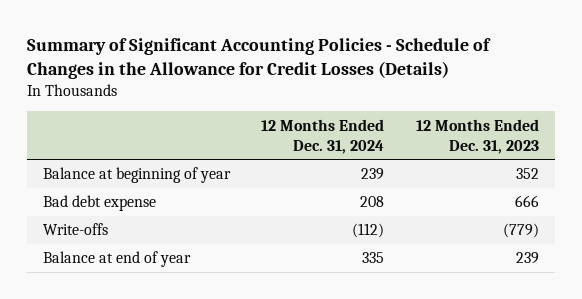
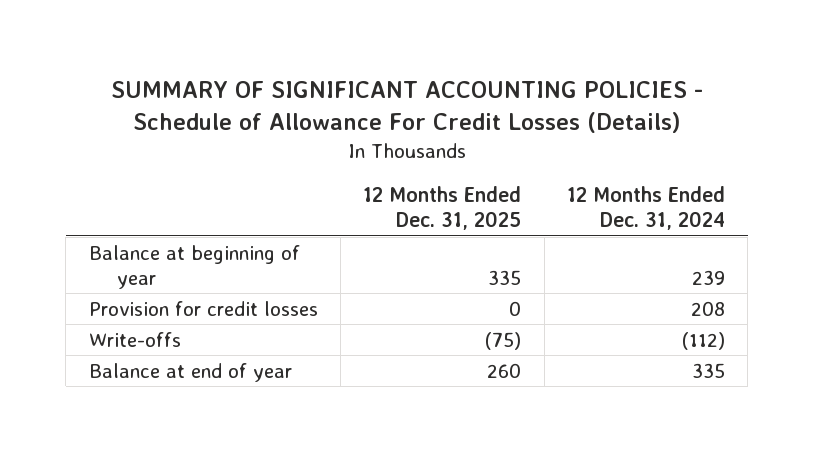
[26,38,491,80] Summary of Significant Accounting Policies - Schedule of Changes in the Allowance for Credit Losses (Details) -> [110,80,703,134] SUMMARY OF SIGNIFICANT ACCOUNTING POLICIES - Schedule of Allowance For Credit Losses (Details)
[415,118,539,154] 12 Months Ended Dec. 31, 2023 -> none
none -> [363,185,522,231] 12 Months Ended Dec. 31, 2025
[42,195,156,212] Bad debt expense -> [88,300,318,316] Provision for credit losses

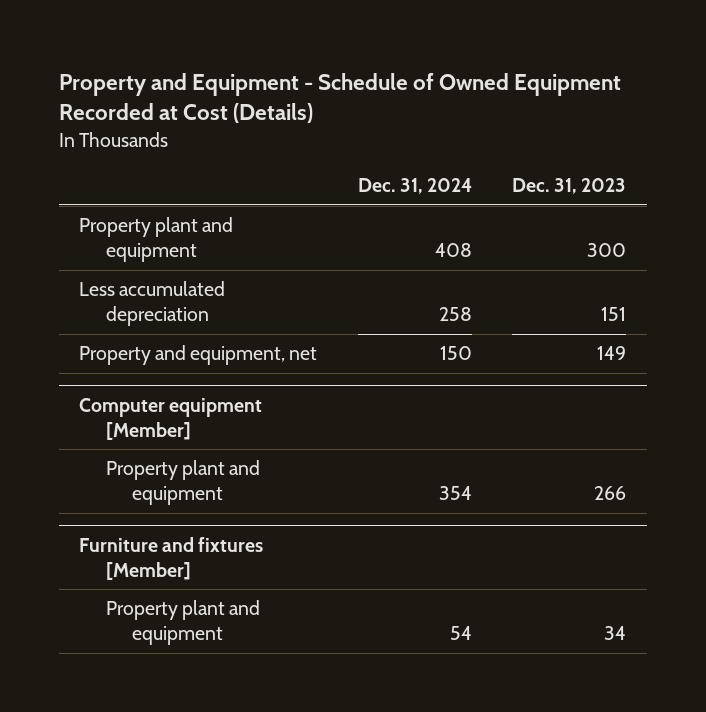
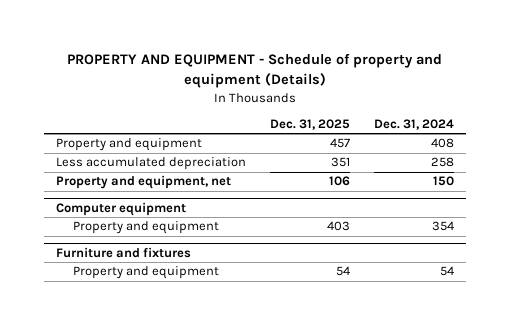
[59,72,622,124] Property and Equipment - Schedule of Owned Equipment Recorded at Cost (Details) -> [67,53,443,89] PROPERTY AND EQUIPMENT - Schedule of property and equipment (Details)
[512,178,627,195] Dec. 31, 2023 -> none
none -> [270,118,351,130] Dec. 31, 2025
[79,217,234,263] Property plant and equipment -> [56,138,203,152] Property and equipment
[79,397,263,440] Computer equipment [Member] -> [56,202,187,217] Computer equipment
[105,460,260,506] Property plant and equipment -> [72,221,219,235] Property and equipment
[79,536,264,580] Furniture and fixtures [Member] -> [56,247,192,259] Furniture and fixtures
[105,600,260,646] Property plant and equipment -> [72,266,219,280] Property and equipment

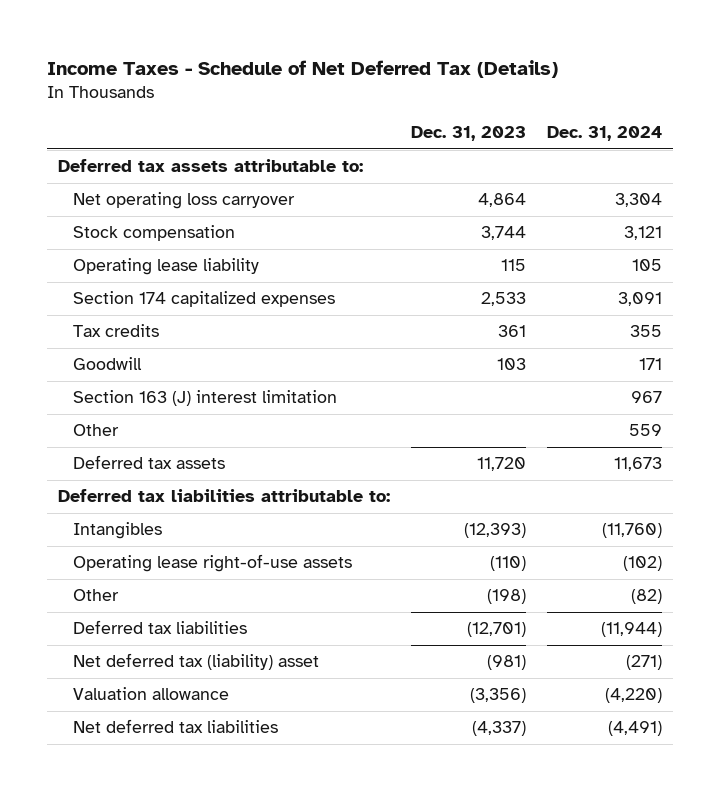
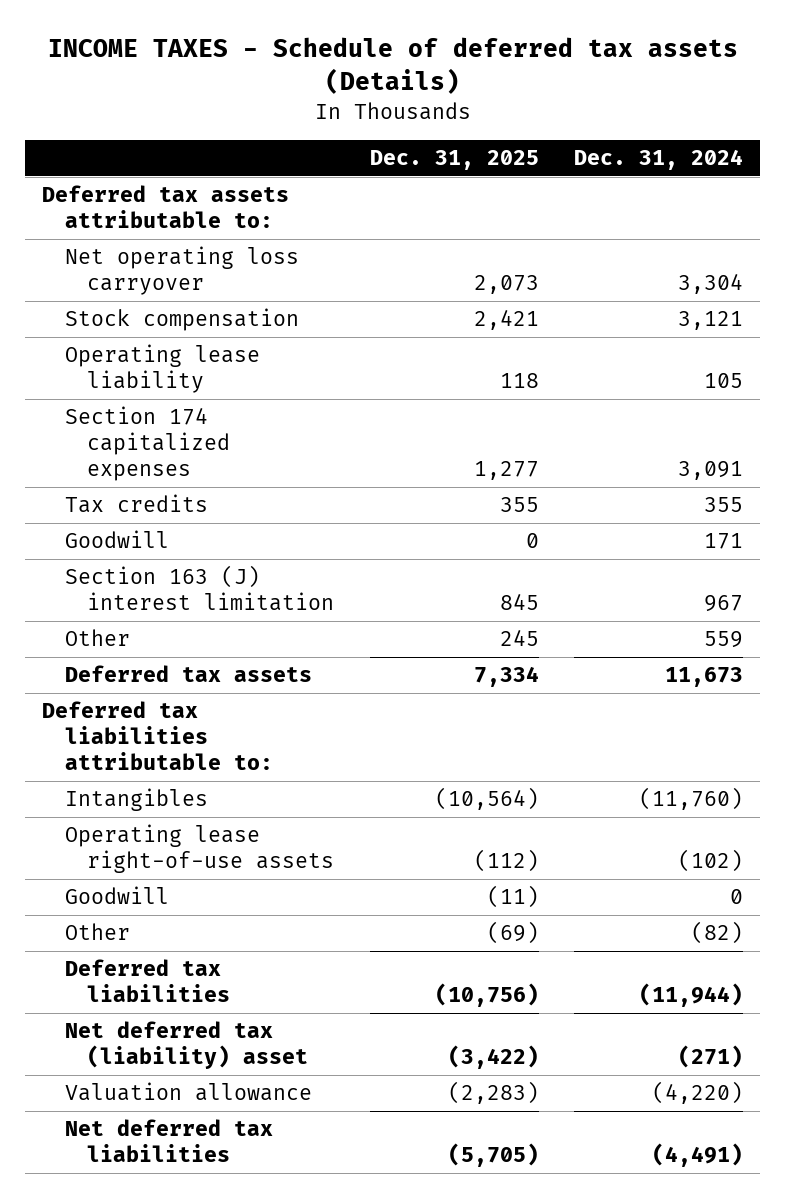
[47,59,559,78] Income Taxes - Schedule of Net Deferred Tax (Details) -> [47,37,738,95] INCOME TAXES - Schedule of deferred tax assets (Details)
[411,126,527,142] Dec. 31, 2023 -> none
none -> [369,149,539,170] Dec. 31, 2025
none -> [64,886,169,905] Goodwill

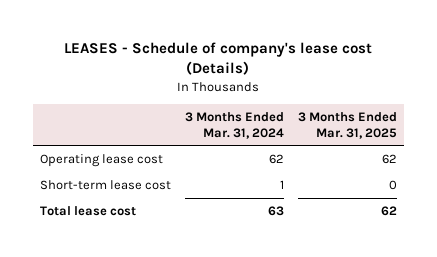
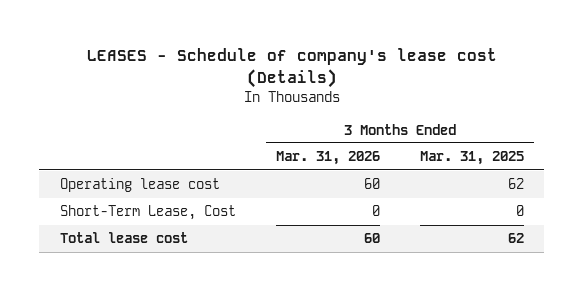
[184,111,284,139] 3 Months Ended Mar. 31, 2024 -> none
none -> [275,151,380,166] Mar. 31, 2026
[39,180,171,191] Short-term lease cost -> [59,205,236,221] Short-Term Lease, Cost

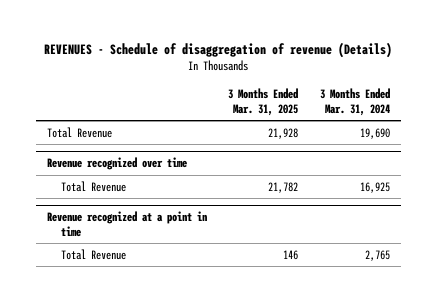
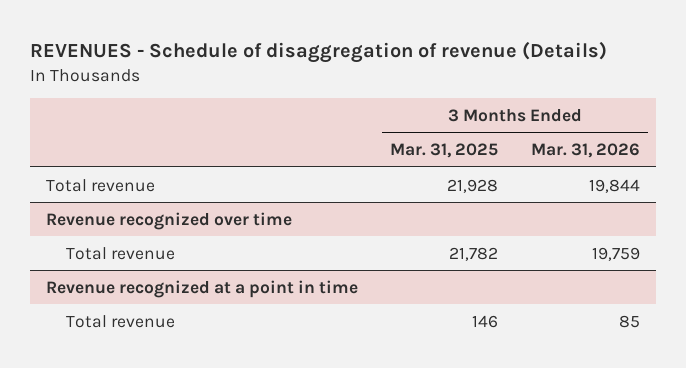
[319,88,390,116] 3 Months Ended Mar. 31, 2024 -> none
none -> [531,143,641,159] Mar. 31, 2026
[46,126,112,138] Total Revenue -> [45,178,155,192] Total revenue
[61,180,127,192] Total Revenue -> [66,246,176,260] Total revenue
[61,248,127,260] Total Revenue -> [66,314,176,328] Total revenue

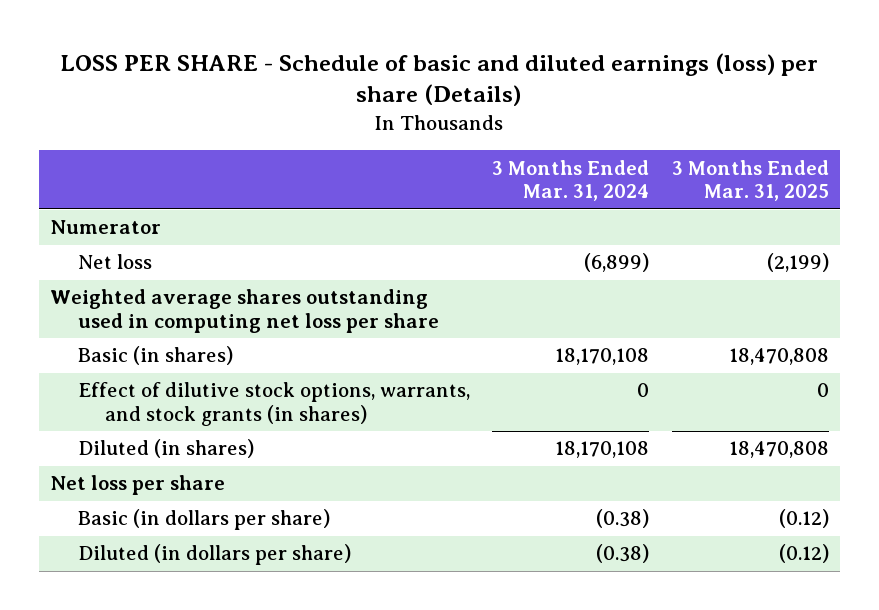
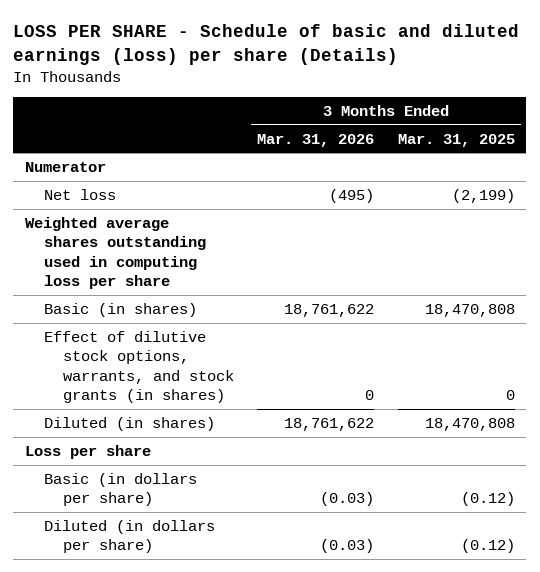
[492,159,650,202] 3 Months Ended Mar. 31, 2024 -> none
none -> [257,133,375,147] Mar. 31, 2026
[50,289,439,334] Weighted average shares outstanding used in computing net loss per share -> [25,216,206,290] Weighted average shares outstanding used in computing loss per share
[50,475,226,496] Net loss per share -> [25,444,152,459] Loss per share

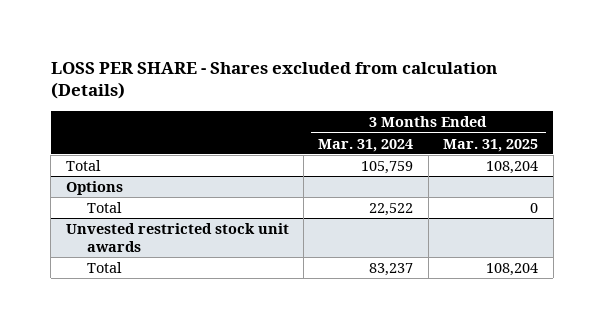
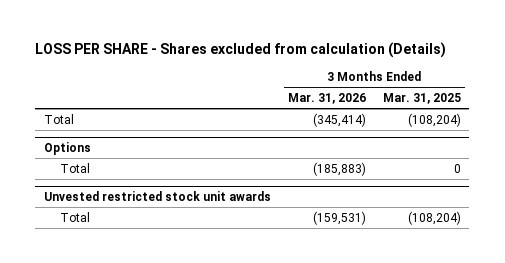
[318,138,414,152] Mar. 31, 2024 -> none
none -> [287,92,366,104] Mar. 31, 2026
[486,160,539,174] 108,204 -> [407,112,461,127] (108,204)
[486,262,539,276] 108,204 -> [407,210,461,225] (108,204)

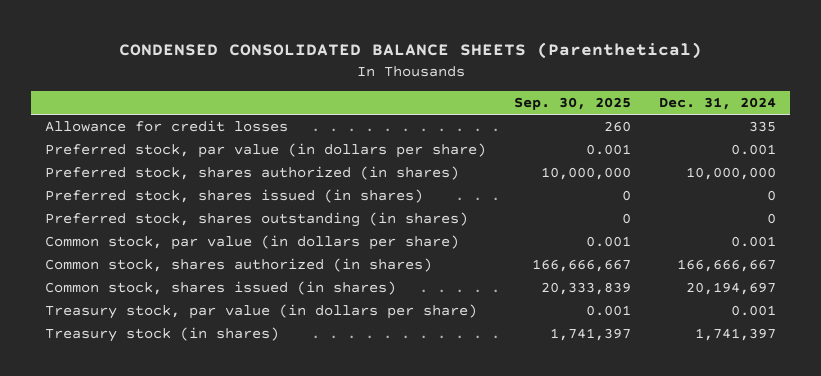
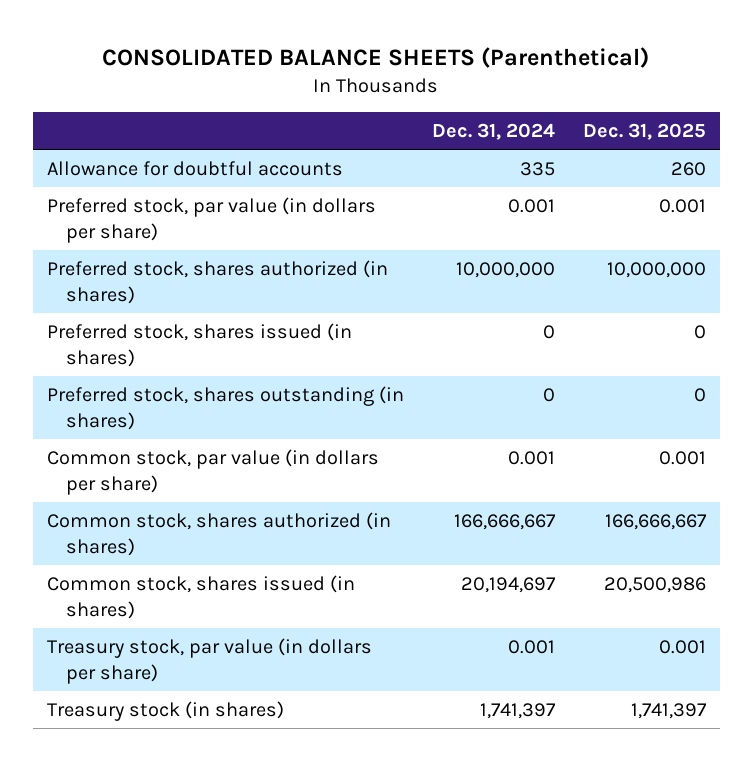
[118,41,702,59] CONDENSED CONSOLIDATED BALANCE SHEETS (Parenthetical) -> [102,46,650,68] CONSOLIDATED BALANCE SHEETS (Parenthetical)
[514,97,632,111] Sep. 30, 2025 -> none
none -> [582,123,706,141] Dec. 31, 2025
[44,120,288,133] Allowance for credit losses -> [47,161,344,177] Allowance for doubtful accounts

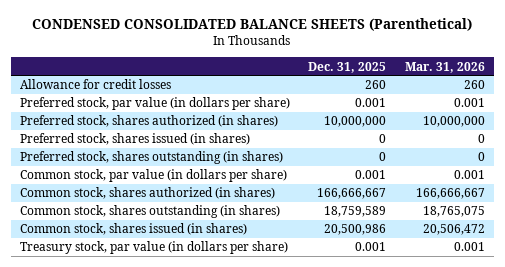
[102,46,650,68] CONSOLIDATED BALANCE SHEETS (Parenthetical) -> [32,18,473,32] CONDENSED CONSOLIDATED BALANCE SHEETS (Parenthetical)
[431,123,555,141] Dec. 31, 2024 -> none
none -> [404,61,485,73] Mar. 31, 2026
[47,161,344,177] Allowance for doubtful accounts -> [19,79,171,90] Allowance for credit losses
none -> [19,205,280,219] Common stock, shares outstanding (in shares)
[47,701,285,722] Treasury stock (in shares) -> none

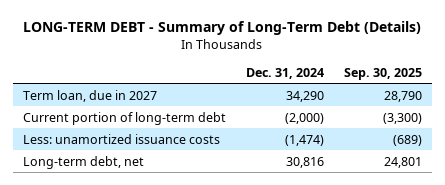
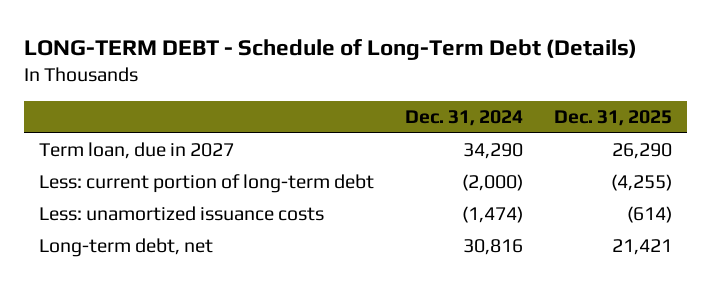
[23,20,422,35] LONG-TERM DEBT - Summary of Long-Term Debt (Details) -> [24,38,638,60] LONG-TERM DEBT - Schedule of Long-Term Debt (Details)
[343,67,422,80] Sep. 30, 2025 -> none
none -> [553,110,672,127] Dec. 31, 2025
[22,111,226,125] Current portion of long-term debt -> [39,174,375,194] Less: current portion of long-term debt

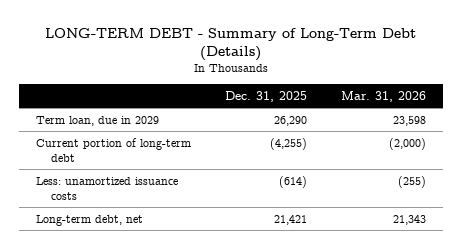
[24,38,638,60] LONG-TERM DEBT - Schedule of Long-Term Debt (Details) -> [45,27,417,62] LONG-TERM DEBT - Summary of Long-Term Debt (Details)
[405,110,524,127] Dec. 31, 2024 -> none
none -> [341,90,427,102] Mar. 31, 2026
[39,142,235,160] Term loan, due in 2027 -> [36,115,160,126] Term loan, due in 2029
[39,174,375,194] Less: current portion of long-term debt -> [36,137,192,162] Current portion of long-term debt

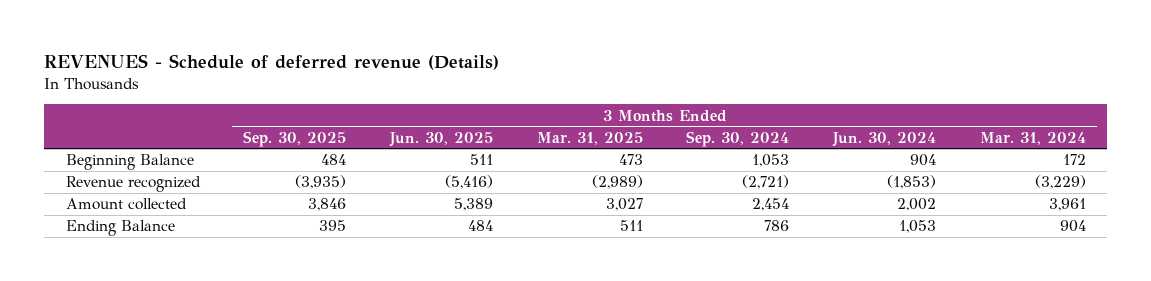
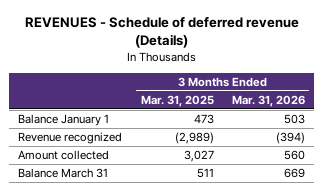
[243,130,347,147] Sep. 30, 2025 -> none
[389,131,494,147] Jun. 30, 2025 -> none
[686,130,790,147] Sep. 30, 2024 -> none
[832,131,937,147] Jun. 30, 2024 -> none
[979,131,1086,145] Mar. 31, 2024 -> none
none -> [231,95,305,108] Mar. 31, 2026
[65,154,194,171] Beginning Balance -> [18,114,110,127] Balance January 1
[65,220,175,237] Ending Balance -> [18,168,109,179] Balance March 31

